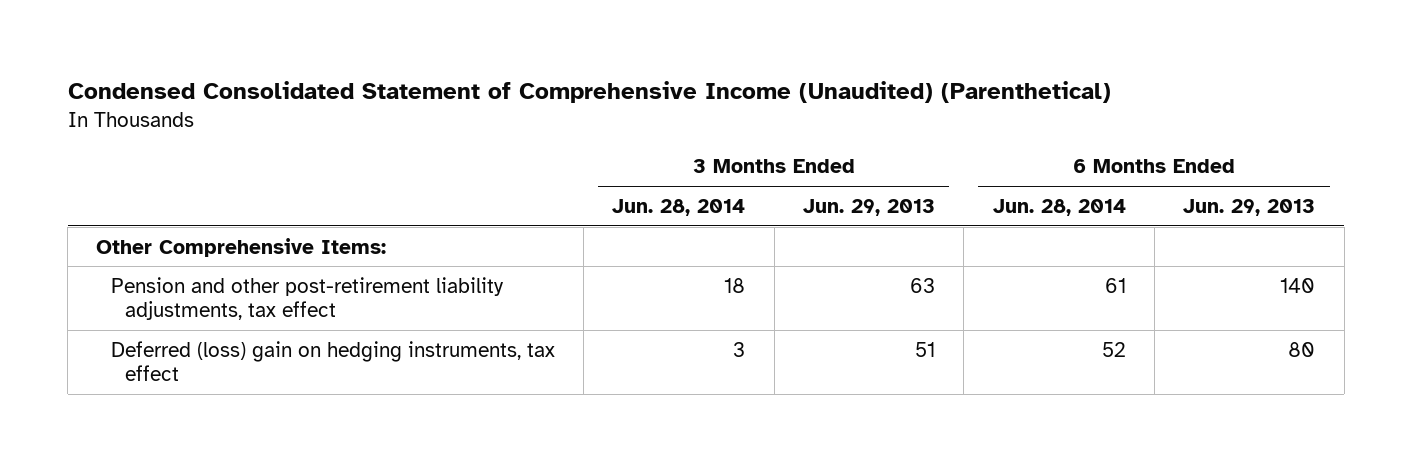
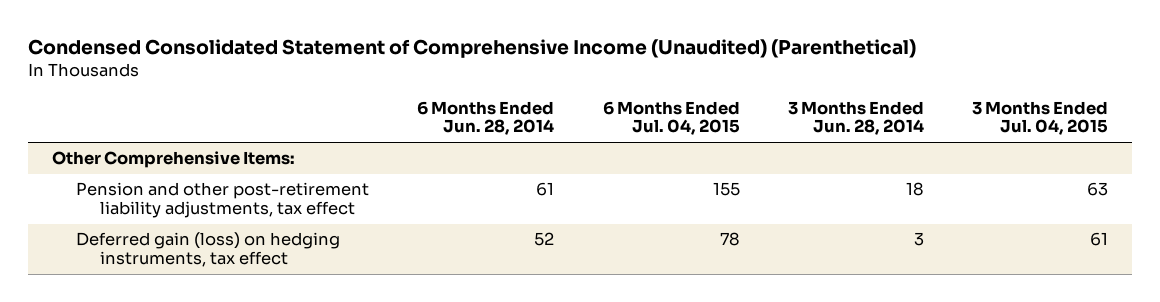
[802,198,935,216] Jun. 29, 2013 -> none
[1183,198,1316,216] Jun. 29, 2013 -> none
none -> [602,100,740,136] 6 Months Ended Jul. 04, 2015
none -> [971,100,1108,136] 3 Months Ended Jul. 04, 2015
[110,340,555,382] Deferred (loss) gain on hedging instruments, tax effect -> [76,232,341,268] Deferred gain (loss) on hedging instruments, tax effect

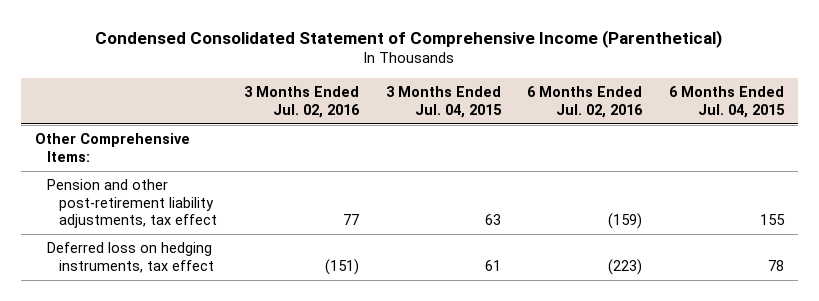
[28,38,917,58] Condensed Consolidated Statement of Comprehensive Income (Unaudited) (Parenthetical) -> [95,29,723,48] Condensed Consolidated Statement of Comprehensive Income (Parenthetical)
[417,100,555,136] 6 Months Ended Jun. 28, 2014 -> none
[787,100,924,136] 3 Months Ended Jun. 28, 2014 -> none
none -> [243,86,360,118] 3 Months Ended Jul. 02, 2016
none -> [527,86,644,118] 6 Months Ended Jul. 02, 2016
[76,232,341,268] Deferred gain (loss) on hedging instruments, tax effect -> [46,242,214,273] Deferred loss on hedging instruments, tax effect

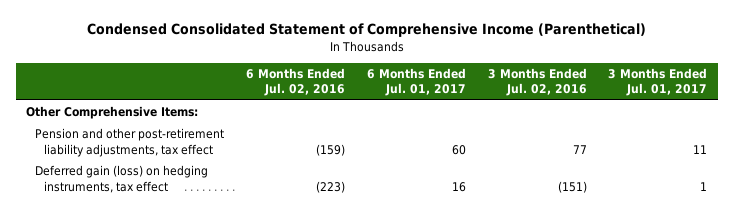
[385,86,502,118] 3 Months Ended Jul. 04, 2015 -> none
[669,86,786,118] 6 Months Ended Jul. 04, 2015 -> none
none -> [366,67,466,97] 6 Months Ended Jul. 01, 2017
none -> [608,67,708,97] 3 Months Ended Jul. 01, 2017
[46,242,214,273] Deferred loss on hedging instruments, tax effect -> [35,165,209,193] Deferred gain (loss) on hedging instruments, tax effect

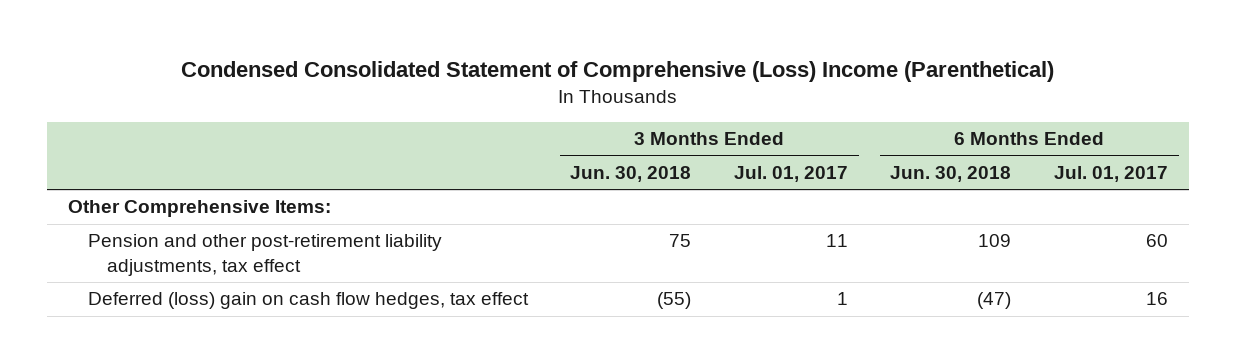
[86,23,646,38] Condensed Consolidated Statement of Comprehensive Income (Parenthetical) -> [181,60,1055,82] Condensed Consolidated Statement of Comprehensive (Loss) Income (Parenthetical)
[246,67,346,97] 6 Months Ended Jul. 02, 2016 -> none
[487,67,587,97] 3 Months Ended Jul. 02, 2016 -> none
none -> [570,166,692,183] Jun. 30, 2018
none -> [890,166,1012,183] Jun. 30, 2018
[35,165,209,193] Deferred gain (loss) on hedging instruments, tax effect -> [87,292,529,310] Deferred (loss) gain on cash flow hedges, tax effect

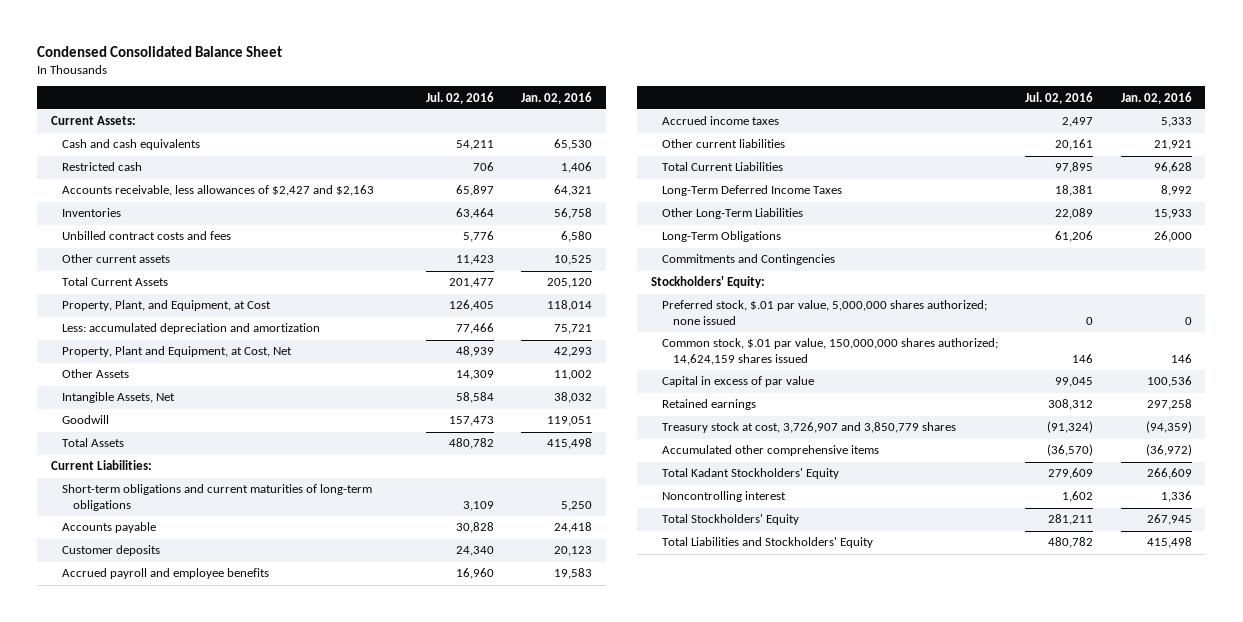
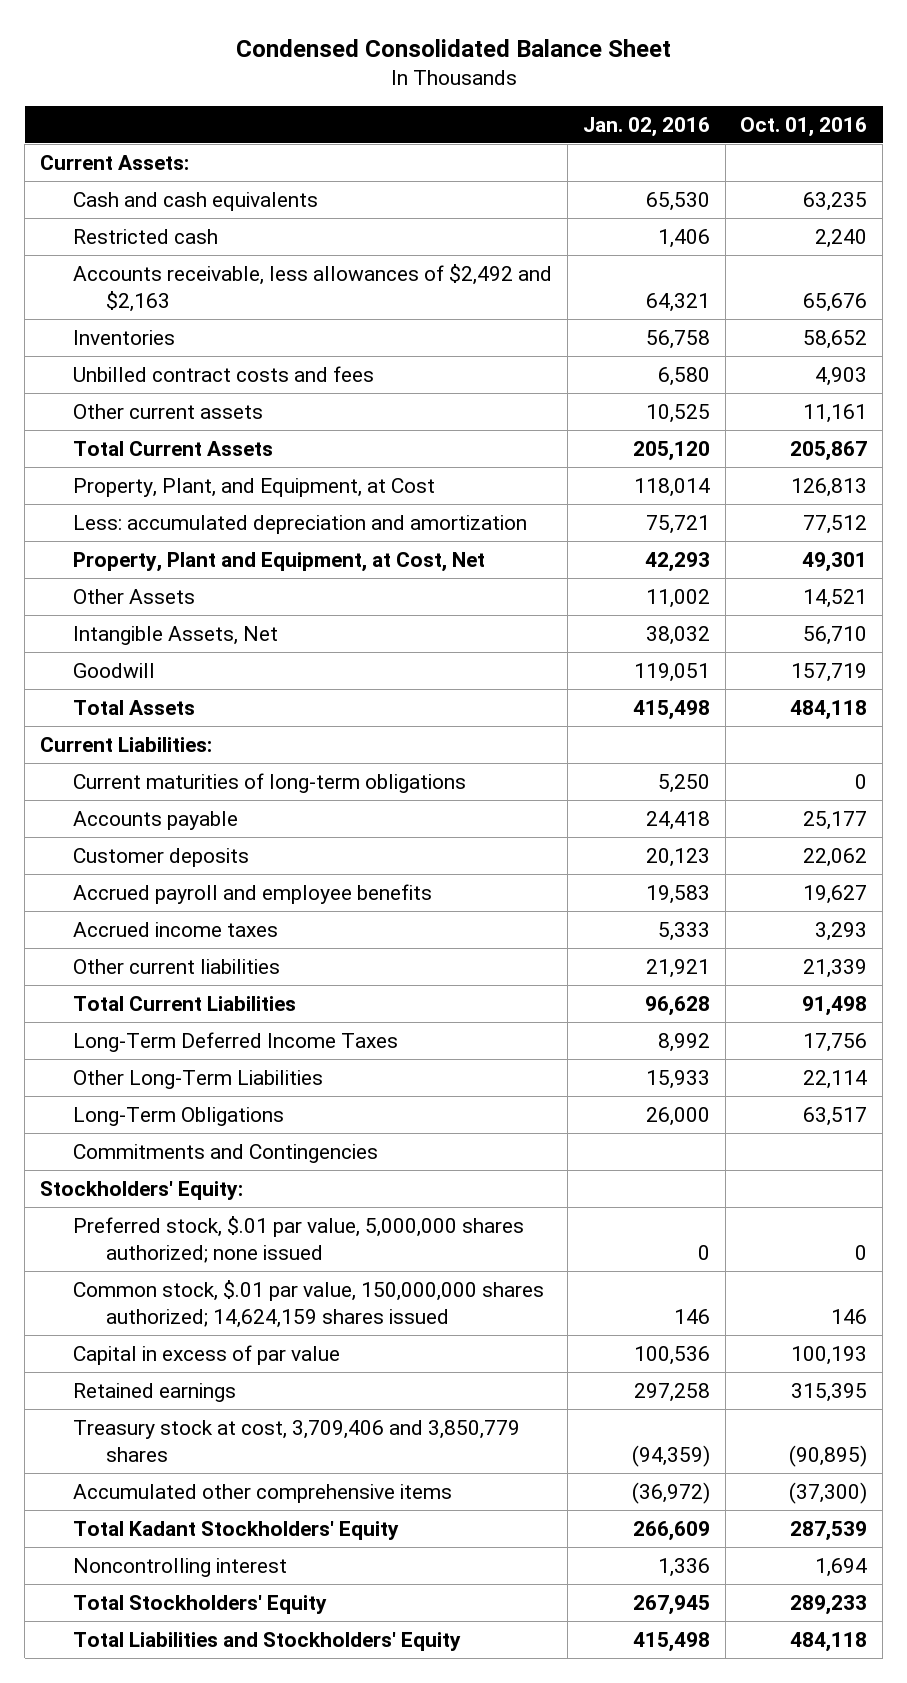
[425,91,494,104] Jul. 02, 2016 -> none
none -> [740,116,868,137] Oct. 01, 2016
[62,185,375,197] Accounts receivable, less allowances of $2,427 and $2,163 -> [73,263,553,312] Accounts receivable, less allowances of $2,492 and $2,163
[62,484,373,512] Short-term obligations and current maturities of long-term obligations -> [73,772,467,793] Current maturities of long-term obligations
[661,422,956,434] Treasury stock at cost, 3,726,907 and 3,850,779 shares -> [73,1419,521,1462] Treasury stock at cost, 3,709,406 and 3,850,779 shares

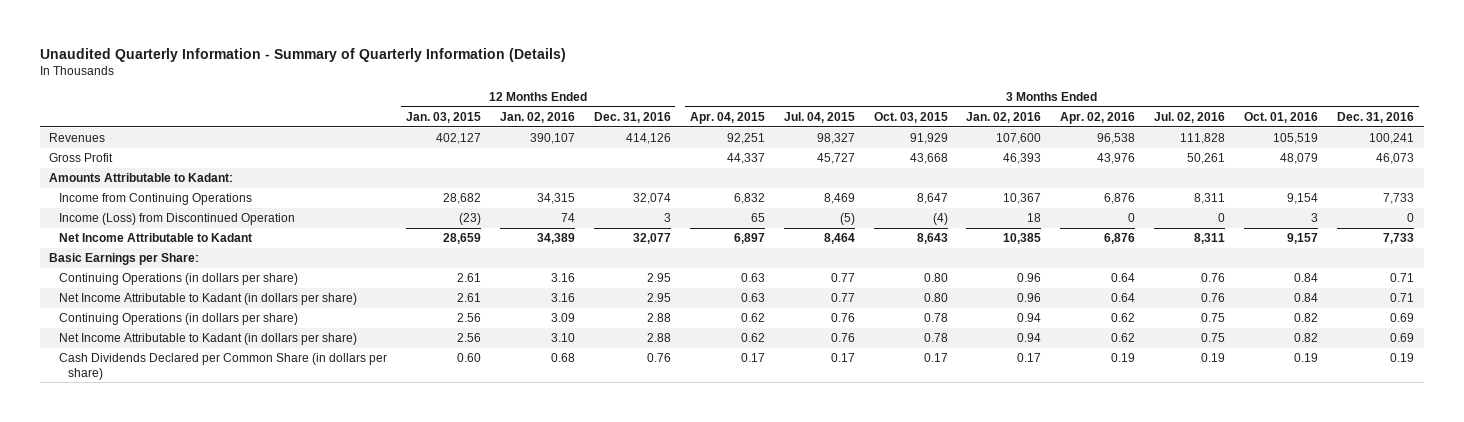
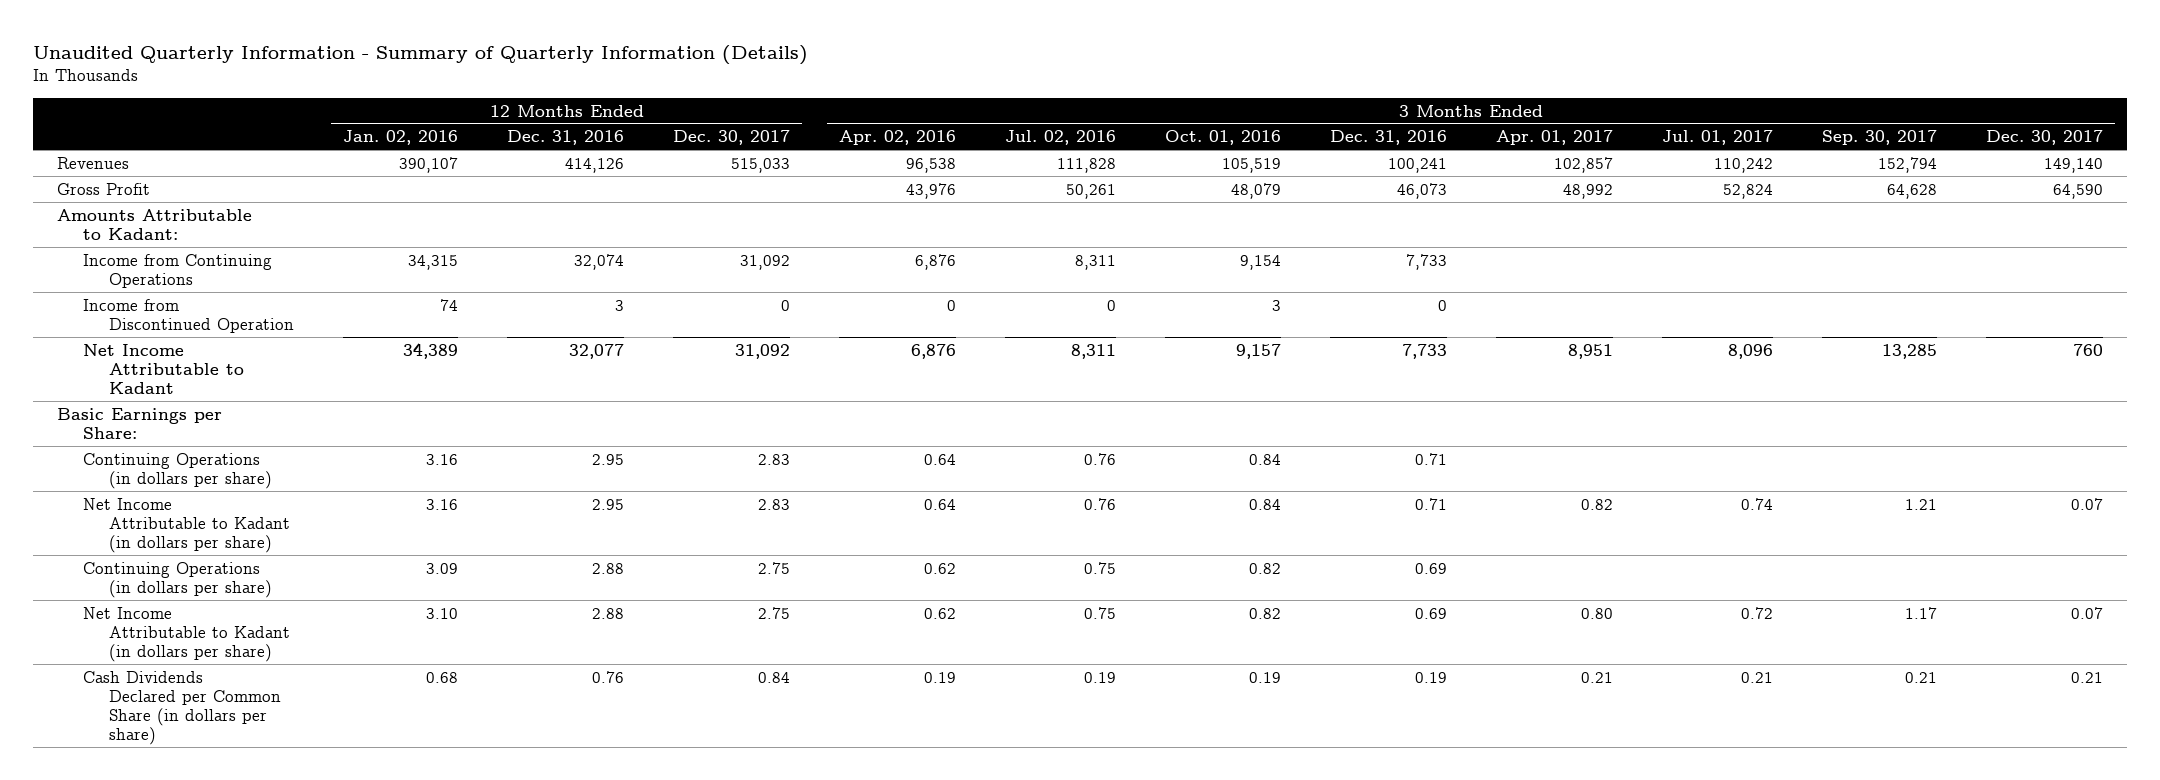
[405,111,481,123] Jan. 03, 2015 -> none
[689,111,765,124] Apr. 04, 2015 -> none
[783,111,855,123] Jul. 04, 2015 -> none
[873,111,948,123] Oct. 03, 2015 -> none
[966,111,1042,123] Jan. 02, 2016 -> none
none -> [673,130,791,146] Dec. 30, 2017
none -> [1496,130,1614,146] Apr. 01, 2017
none -> [1662,130,1774,146] Jul. 01, 2017
none -> [1822,130,1938,146] Sep. 30, 2017
none -> [1986,130,2104,146] Dec. 30, 2017
[58,213,295,226] Income (Loss) from Discontinued Operation -> [83,298,295,333] Income from Discontinued Operation

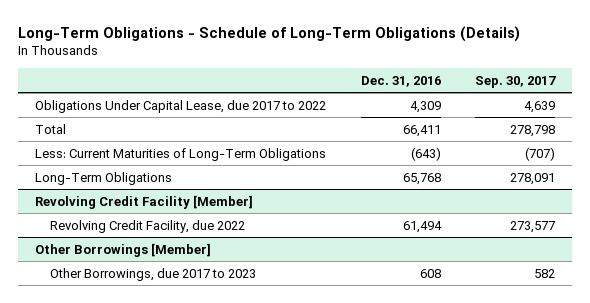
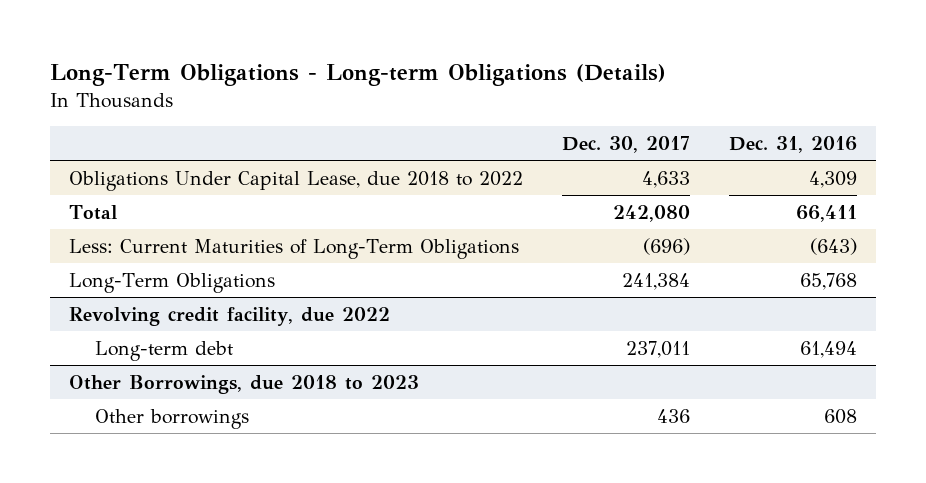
[18,25,521,42] Long-Term Obligations - Schedule of Long-Term Obligations (Details) -> [50,64,667,87] Long-Term Obligations - Long-term Obligations (Details)
[474,75,556,88] Sep. 30, 2017 -> none
none -> [561,135,690,153] Dec. 30, 2017
[35,99,327,113] Obligations Under Capital Lease, due 2017 to 2022 -> [69,170,524,191] Obligations Under Capital Lease, due 2018 to 2022
[35,194,254,209] Revolving Credit Facility [Member] -> [69,306,391,326] Revolving credit facility, due 2022
[49,219,245,233] Revolving Credit Facility, due 2022 -> [94,340,233,361] Long-term debt
[35,242,212,257] Other Borrowings [Member] -> [69,374,420,394] Other Borrowings, due 2018 to 2023
[49,267,256,281] Other Borrowings, due 2017 to 2023 -> [94,408,249,429] Other borrowings

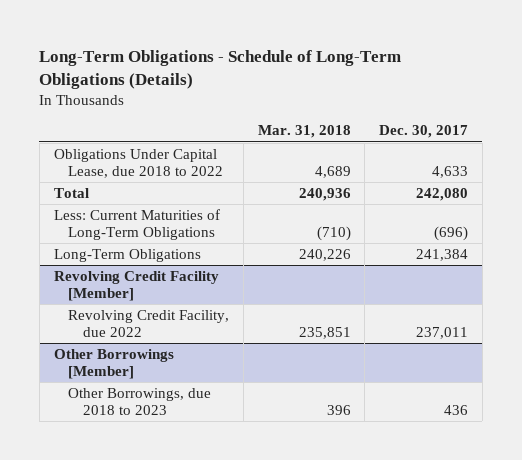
[50,64,667,87] Long-Term Obligations - Long-term Obligations (Details) -> [39,50,402,90] Long-Term Obligations - Schedule of Long-Term Obligations (Details)
[728,135,857,153] Dec. 31, 2016 -> none
none -> [257,125,351,139] Mar. 31, 2018
[69,306,391,326] Revolving credit facility, due 2022 -> [53,270,219,302] Revolving Credit Facility [Member]
[94,340,233,361] Long-term debt -> [68,309,230,338] Revolving Credit Facility, due 2022
[69,374,420,394] Other Borrowings, due 2018 to 2023 -> [53,348,174,380] Other Borrowings [Member]
[94,408,249,429] Other borrowings -> [68,387,212,416] Other Borrowings, due 2018 to 2023

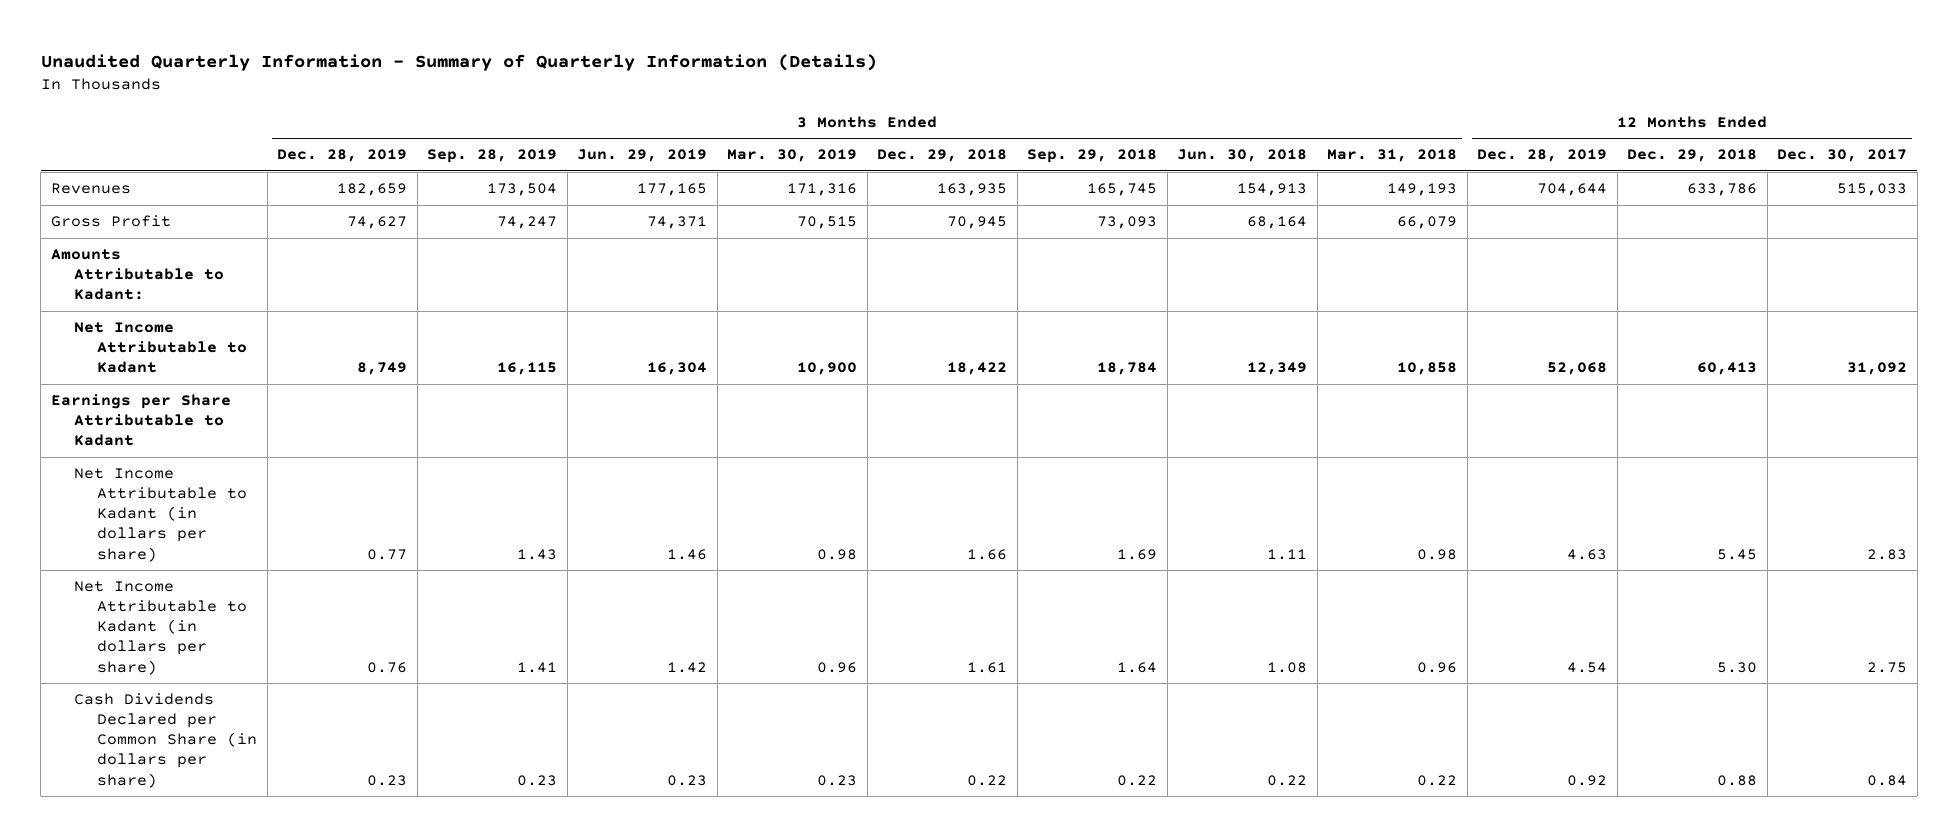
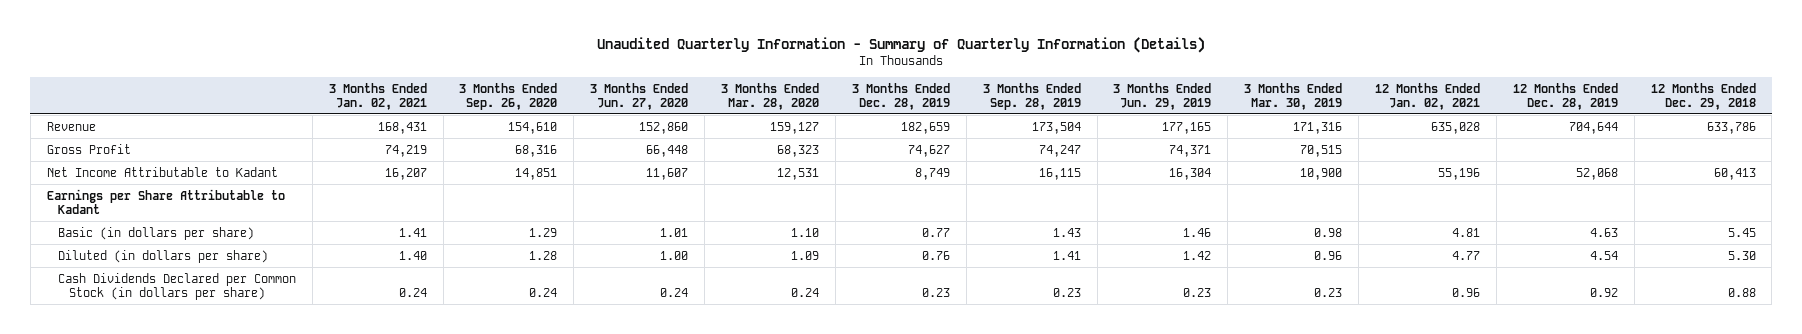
[877,149,1008,163] Dec. 29, 2018 -> none
[1027,149,1158,164] Sep. 29, 2018 -> none
[1177,149,1308,163] Jun. 30, 2018 -> none
[1327,149,1458,163] Mar. 31, 2018 -> none
[1777,149,1908,163] Dec. 30, 2017 -> none
none -> [328,82,427,110] 3 Months Ended Jan. 02, 2021
none -> [459,82,558,110] 3 Months Ended Sep. 26, 2020
none -> [590,82,689,110] 3 Months Ended Jun. 27, 2020
none -> [721,82,820,110] 3 Months Ended Mar. 28, 2020
none -> [1374,82,1480,110] 12 Months Ended Jan. 02, 2021
[50,183,131,195] Revenues -> [46,121,96,131] Revenue
[50,249,225,301] Amounts Attributable to Kadant: -> none
[74,468,248,562] Net Income Attributable to Kadant (in dollars per share) -> [57,226,254,240] Basic (in dollars per share)
[74,581,248,675] Net Income Attributable to Kadant (in dollars per share) -> [57,249,268,263] Diluted (in dollars per share)
[74,693,258,788] Cash Dividends Declared per Common Share (in dollars per share) -> [57,272,296,300] Cash Dividends Declared per Common Stock (in dollars per share)

